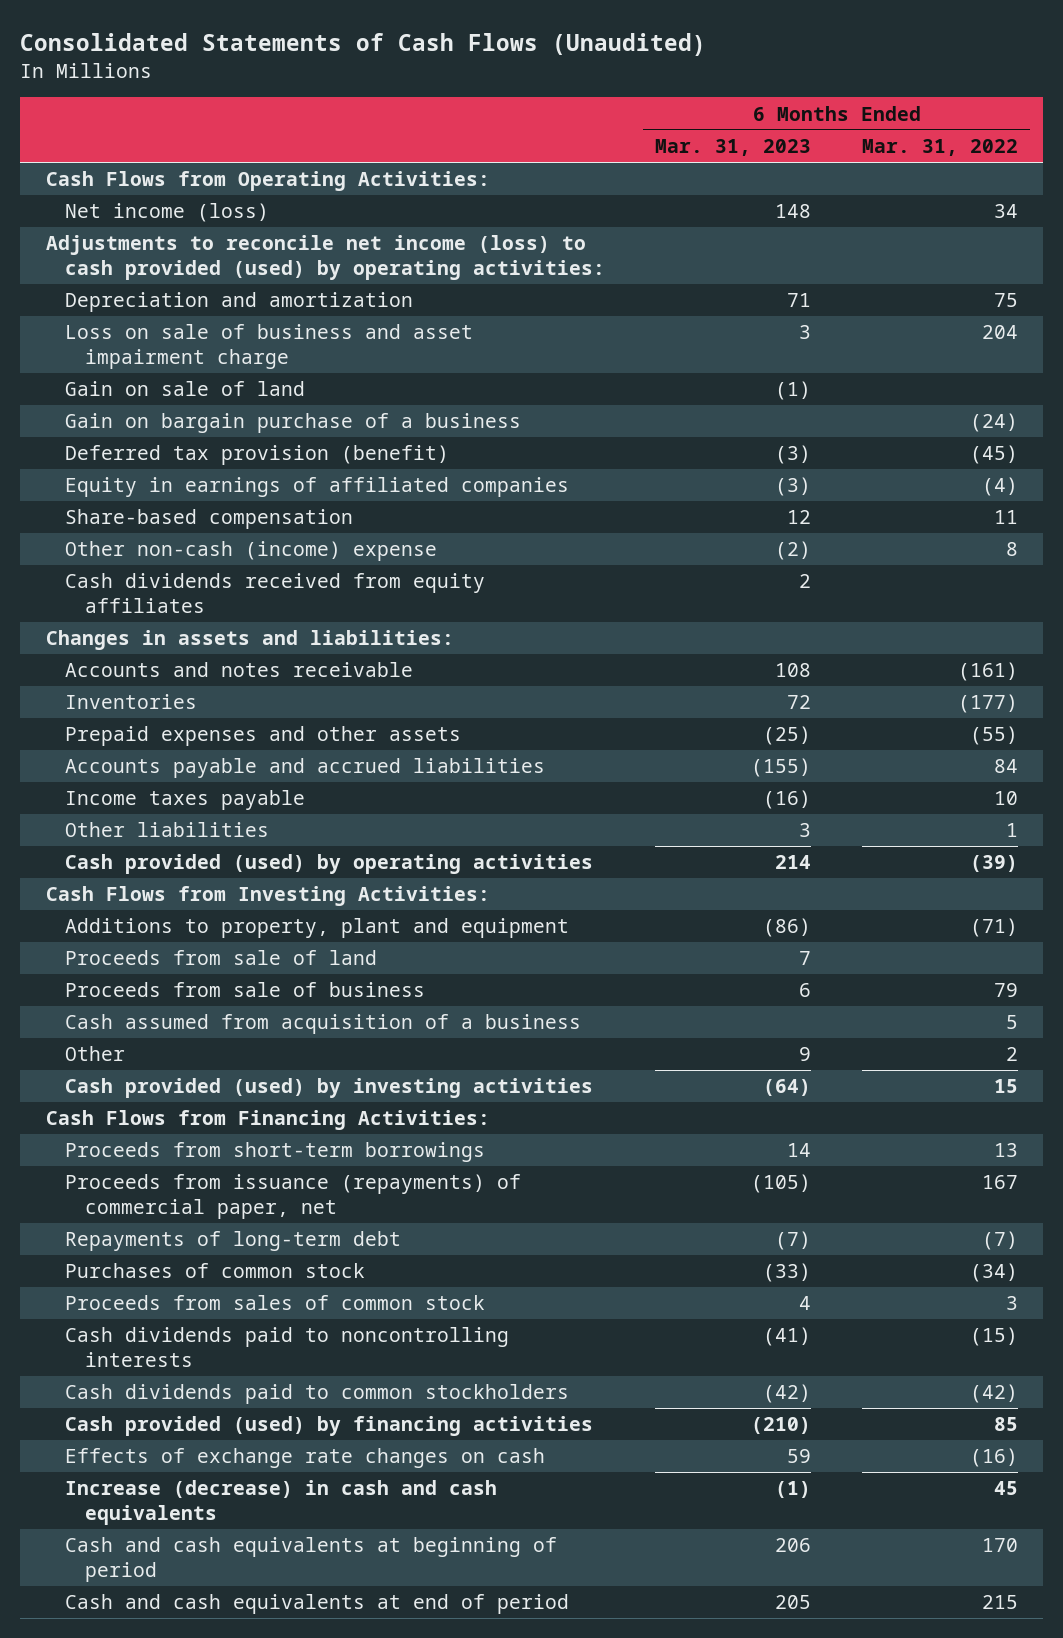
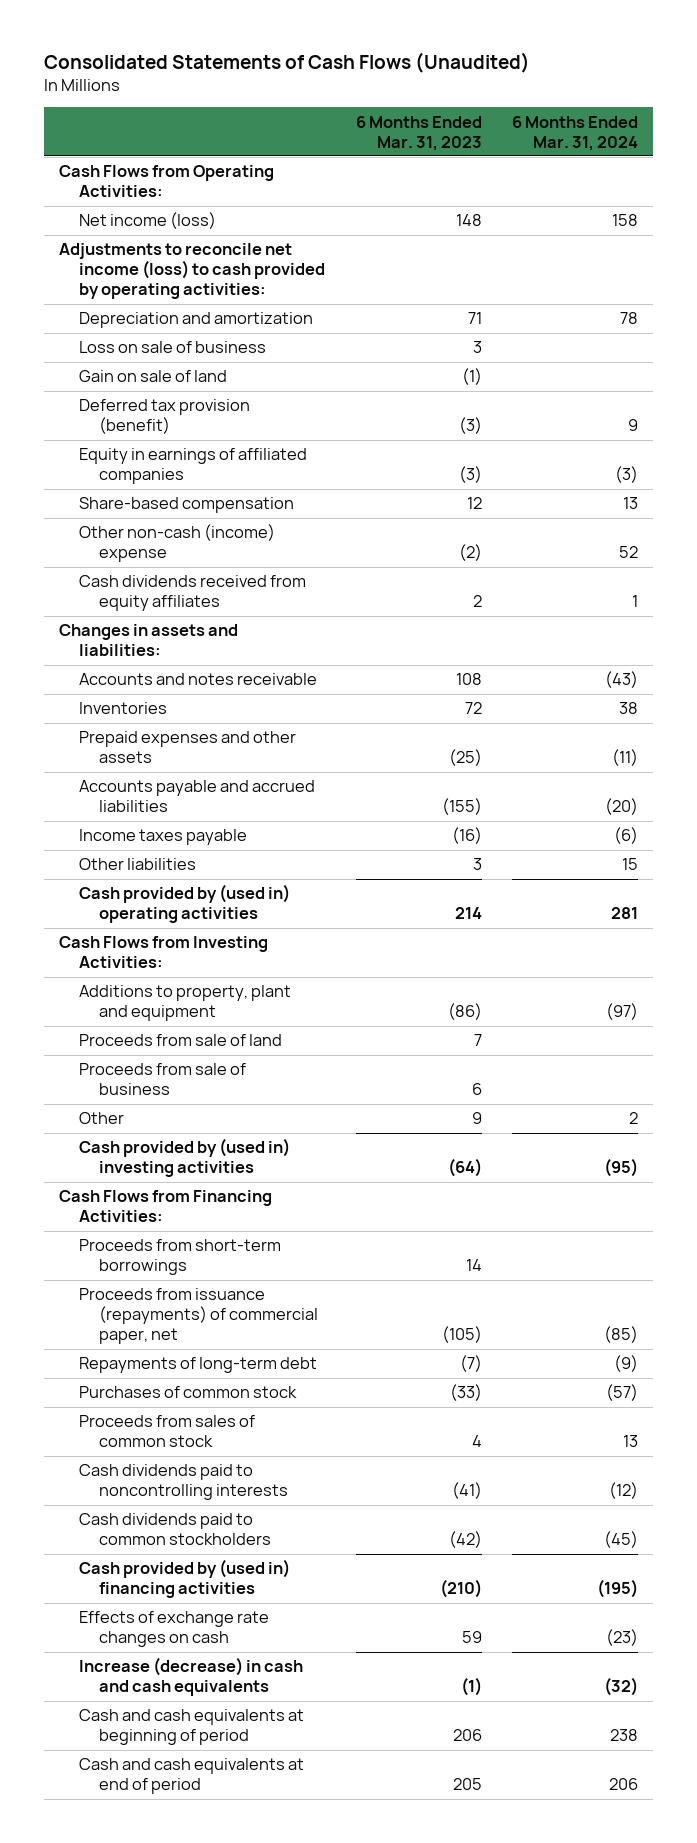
[861,138,1018,156] Mar. 31, 2022 -> none
none -> [511,115,638,151] 6 Months Ended Mar. 31, 2024
[45,235,606,280] Adjustments to reconcile net income (loss) to cash provided (used) by operating activities: -> [58,243,326,300] Adjustments to reconcile net income (loss) to cash provided by operating activities:
[65,324,474,369] Loss on sale of business and asset impairment charge -> [79,341,267,354] Loss on sale of business
[65,413,522,434] Gain on bargain purchase of a business -> none
[65,854,594,875] Cash provided (used) by operating activities -> [79,884,291,924] Cash provided by (used in) operating activities
[65,1014,582,1035] Cash assumed from acquisition of a business -> none
[65,1078,594,1099] Cash provided (used) by investing activities -> [79,1138,291,1178] Cash provided by (used in) investing activities
[65,1416,594,1437] Cash provided (used) by financing activities -> [79,1559,291,1599] Cash provided by (used in) financing activities

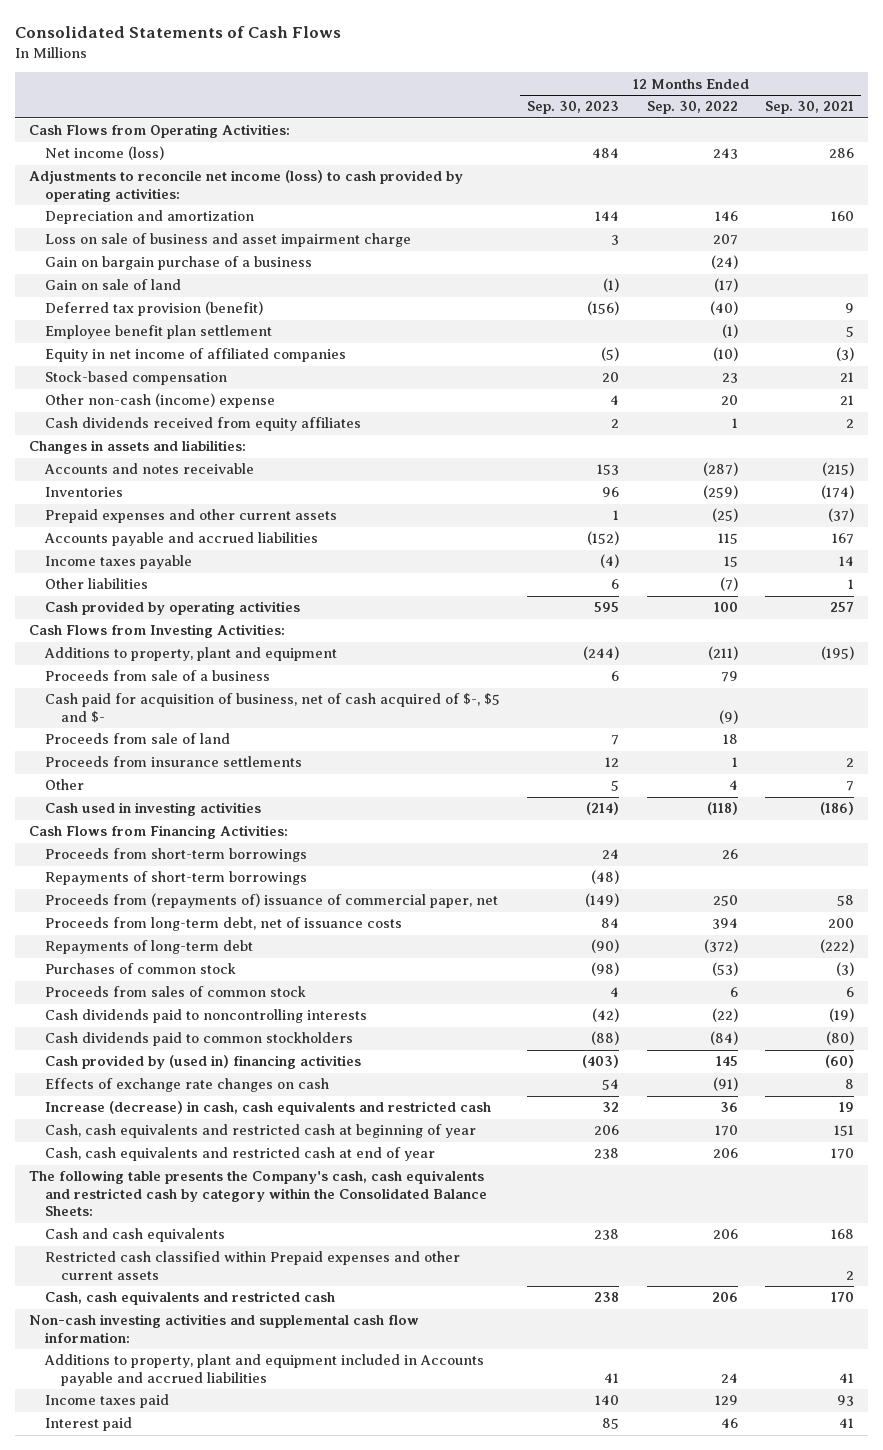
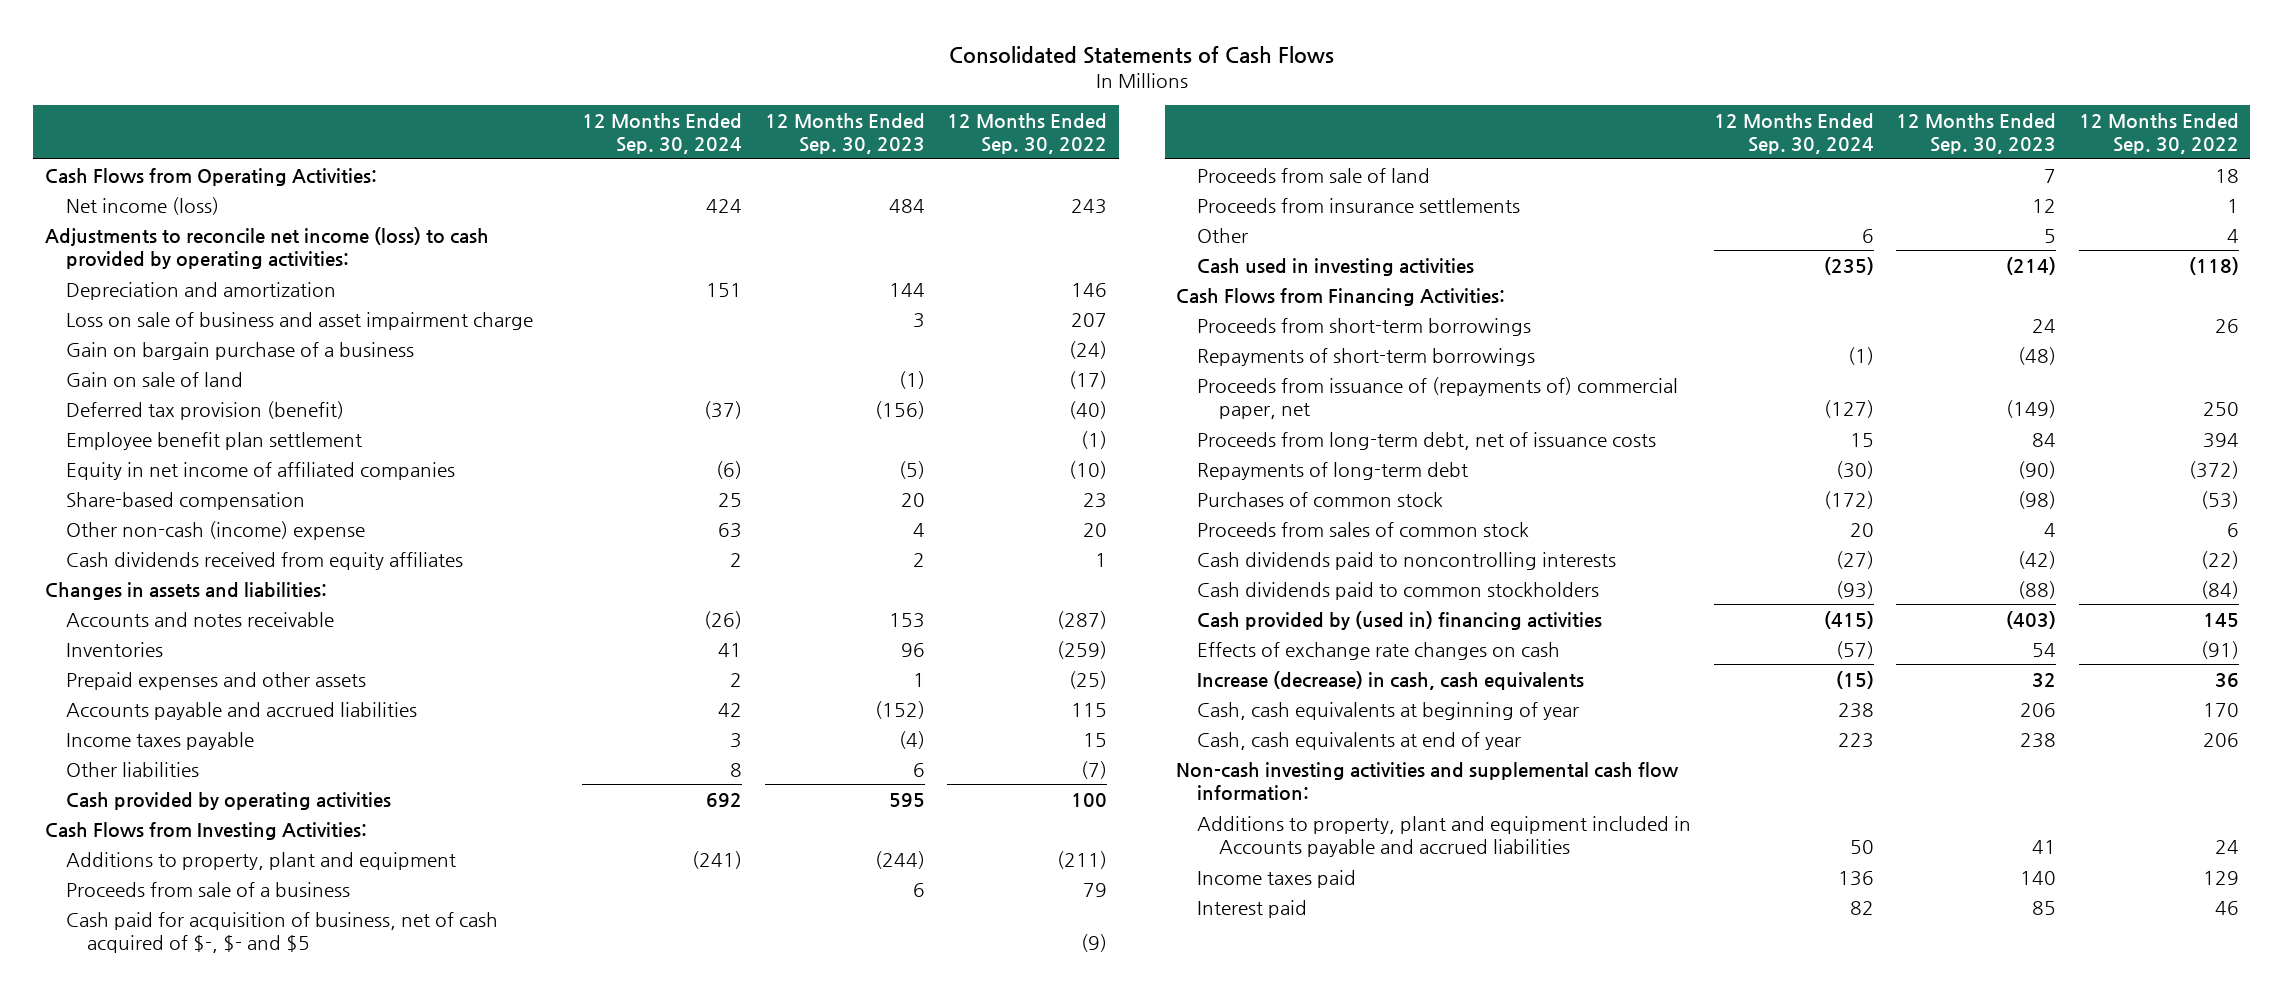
[764,101,854,115] Sep. 30, 2021 -> none
none -> [582,112,743,155] 12 Months Ended Sep. 30, 2024
[44,371,227,386] Stock-based compensation -> [65,491,305,510] Share-based compensation
[44,509,337,524] Prepaid expenses and other current assets -> [65,671,366,690] Prepaid expenses and other assets
[44,693,500,723] Cash paid for acquisition of business, net of cash acquired of $-, $5 and $- -> [65,911,498,953] Cash paid for acquisition of business, net of cash acquired of $-, $- and $5
[44,893,498,909] Proceeds from (repayments of) issuance of commercial paper, net -> [1197,376,1679,419] Proceeds from issuance of (repayments of) commercial paper, net
[28,1170,487,1217] The following table presents the Company's cash, cash equivalents and restricted cash by category within the Consolidated Balance Sheets: -> none
[44,1228,225,1243] Cash and cash equivalents -> none
[44,1251,460,1280] Restricted cash classified within Prepaid expenses and other current assets -> none
[44,1291,335,1306] Cash, cash equivalents and restricted cash -> none
[44,1101,491,1116] Increase (decrease) in cash, cash equivalents and restricted cash -> [1197,670,1585,690] Increase (decrease) in cash, cash equivalents
[44,1124,476,1139] Cash, cash equivalents and restricted cash at beginning of year -> [1197,701,1580,720] Cash, cash equivalents at beginning of year
[44,1147,435,1162] Cash, cash equivalents and restricted cash at end of year -> [1197,731,1522,750] Cash, cash equivalents at end of year

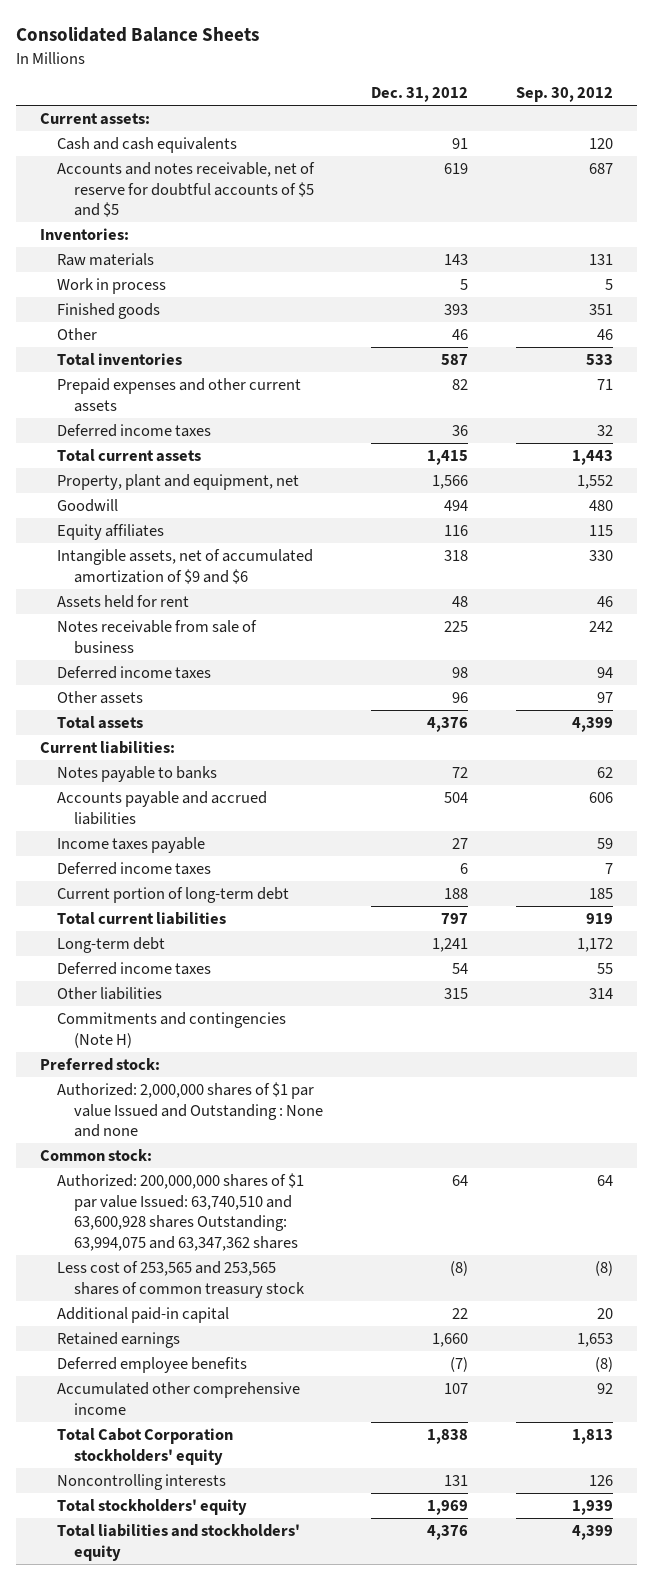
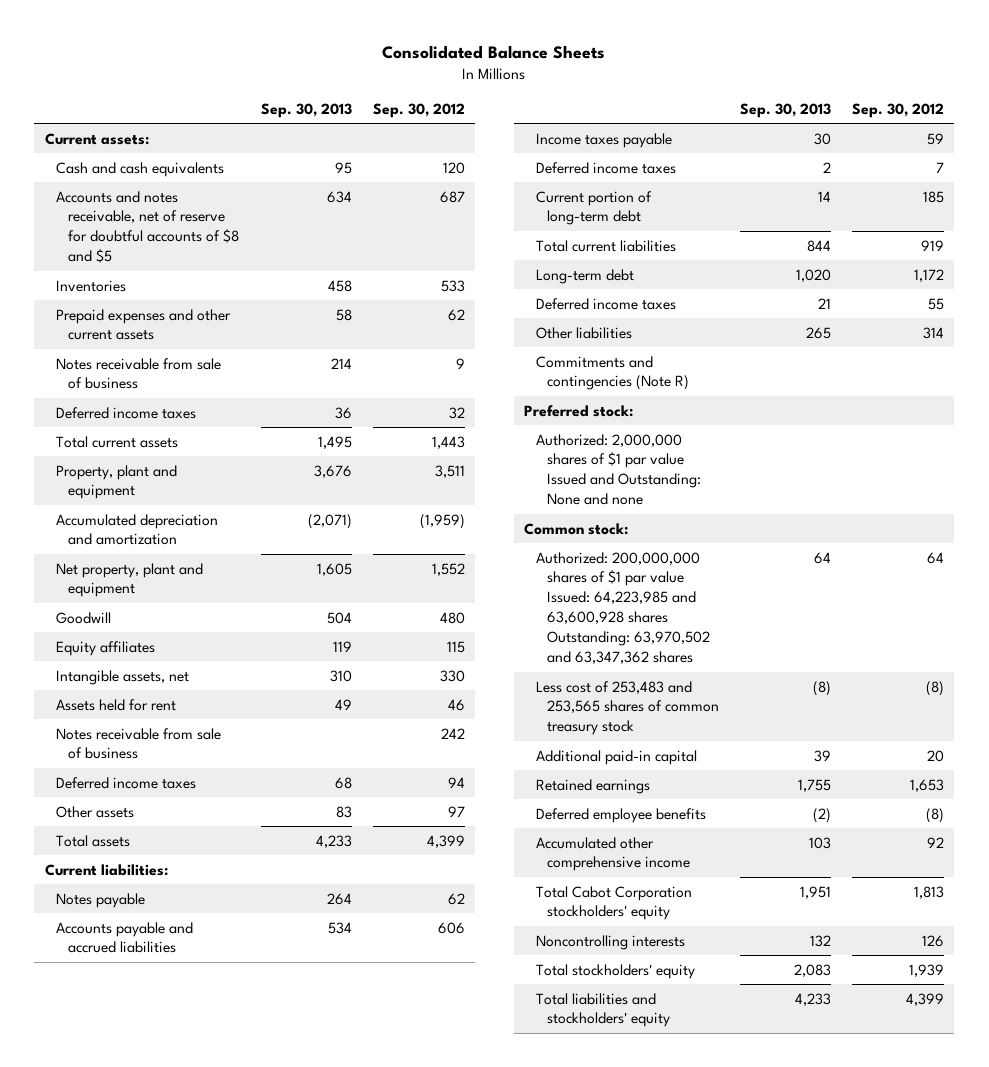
[370,87,468,103] Dec. 31, 2012 -> none
none -> [260,102,352,118] Sep. 30, 2013
[39,228,129,241] Inventories: -> none
[56,253,154,267] Raw materials -> none
[56,278,166,295] Work in process -> none
[56,303,160,320] Finished goods -> none
[56,328,97,341] Other -> none
[56,162,315,218] Accounts and notes receivable, net of reserve for doubtful accounts of $5 and $5 -> [56,190,240,264] Accounts and notes receivable, net of reserve for doubtful accounts of $8 and $5
[56,353,182,367] Total inventories -> [56,279,127,292] Inventories
[597,379,614,391] 71 -> [447,308,465,321] 62
none -> [56,357,222,390] Notes receivable from sale of business
none -> [56,464,178,500] Property, plant and equipment
none -> [56,513,219,546] Accumulated depreciation and amortization
[56,474,299,491] Property, plant and equipment, net -> [56,562,204,598] Net property, plant and equipment
[56,549,313,584] Intangible assets, net of accumulated amortization of $9 and $6 -> [56,669,190,685] Intangible assets, net
[56,766,217,783] Notes payable to banks -> [56,892,146,908] Notes payable
[56,1012,286,1048] Commitments and contingencies (Note H) -> [535,355,690,391] Commitments and contingencies (Note R)
[56,1082,323,1138] Authorized: 2,000,000 shares of $1 par value Issued and Outstanding : None and none -> [535,433,702,506] Authorized: 2,000,000 shares of $1 par value Issued and Outstanding: None and none
[56,1173,304,1251] Authorized: 200,000,000 shares of $1 par value Issued: 63,740,510 and 63,600,928 shares Outstanding: 63,994,075 and 63,347,362 shares -> [535,551,711,665] Authorized: 200,000,000 shares of $1 par value Issued: 64,223,985 and 63,600,928 shares Outstanding: 63,970,502 and 63,347,362 shares
[56,1261,305,1298] Less cost of 253,565 and 253,565 shares of common treasury stock -> [535,680,720,736] Less cost of 253,483 and 253,565 shares of common treasury stock

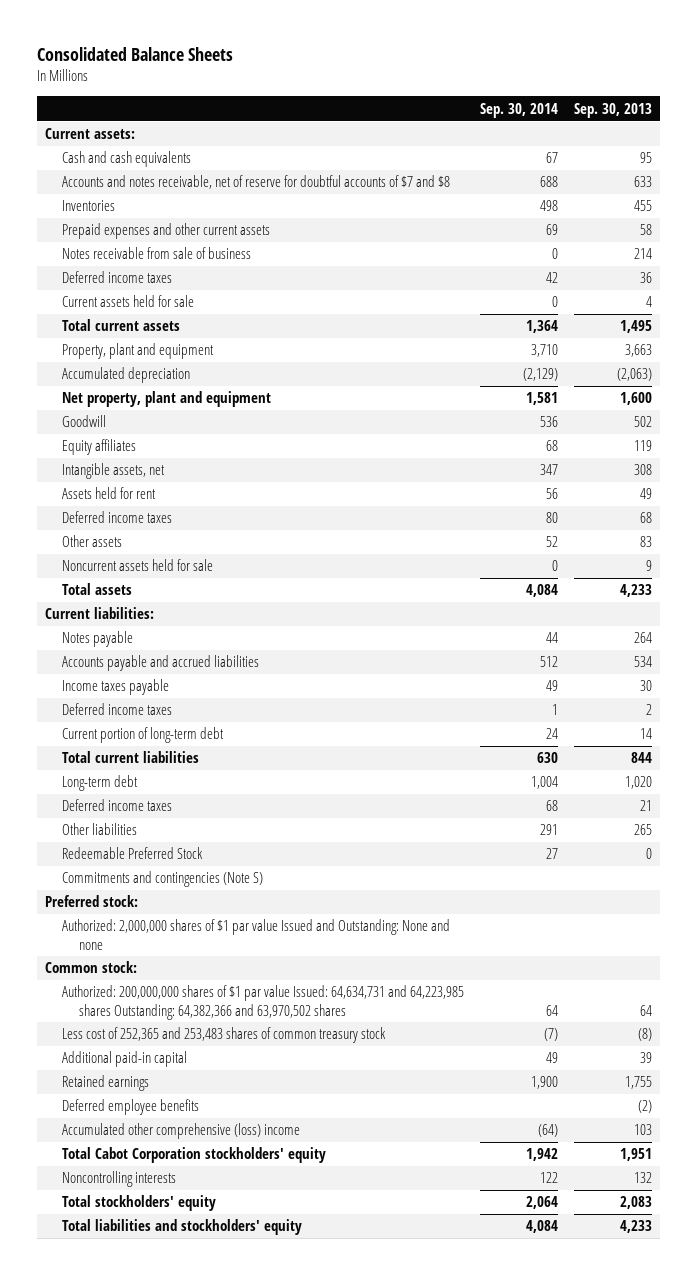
[372,102,465,118] Sep. 30, 2012 -> none
none -> [479,102,558,118] Sep. 30, 2014
[56,190,240,264] Accounts and notes receivable, net of reserve for doubtful accounts of $8 and $5 -> [61,175,450,190] Accounts and notes receivable, net of reserve for doubtful accounts of $7 and $8
[326,190,352,203] 634 -> [633,176,652,188] 633
[327,279,352,292] 458 -> [633,200,652,212] 455
none -> [61,295,194,308] Current assets held for sale
[313,464,352,478] 3,676 -> [624,344,652,358] 3,663
[56,513,219,546] Accumulated depreciation and amortization -> [61,367,190,384] Accumulated depreciation
[307,513,352,529] (2,071) -> [616,368,652,382] (2,063)
[316,562,352,576] 1,605 -> [619,392,652,406] 1,600
[326,611,352,624] 504 -> [633,416,652,428] 502
[329,669,352,682] 310 -> [633,464,652,476] 308
[56,727,222,760] Notes receivable from sale of business -> none
none -> [61,559,213,572] Noncurrent assets held for sale
none -> [61,847,203,860] Redeemable Preferred Stock
[535,355,690,391] Commitments and contingencies (Note R) -> [61,871,263,888] Commitments and contingencies (Note S)
[535,551,711,665] Authorized: 200,000,000 shares of $1 par value Issued: 64,223,985 and 63,600,928 shares Outstanding: 63,970,502 and 63,347,362 shares -> [61,985,464,1020] Authorized: 200,000,000 shares of $1 par value Issued: 64,634,731 and 64,223,985 shares Outstanding: 64,382,366 and 63,970,502 shares
[535,680,720,736] Less cost of 253,483 and 253,565 shares of common treasury stock -> [61,1027,386,1044] Less cost of 252,365 and 253,483 shares of common treasury stock
[535,836,691,872] Accumulated other comprehensive income -> [61,1123,300,1140] Accumulated other comprehensive (loss) income

